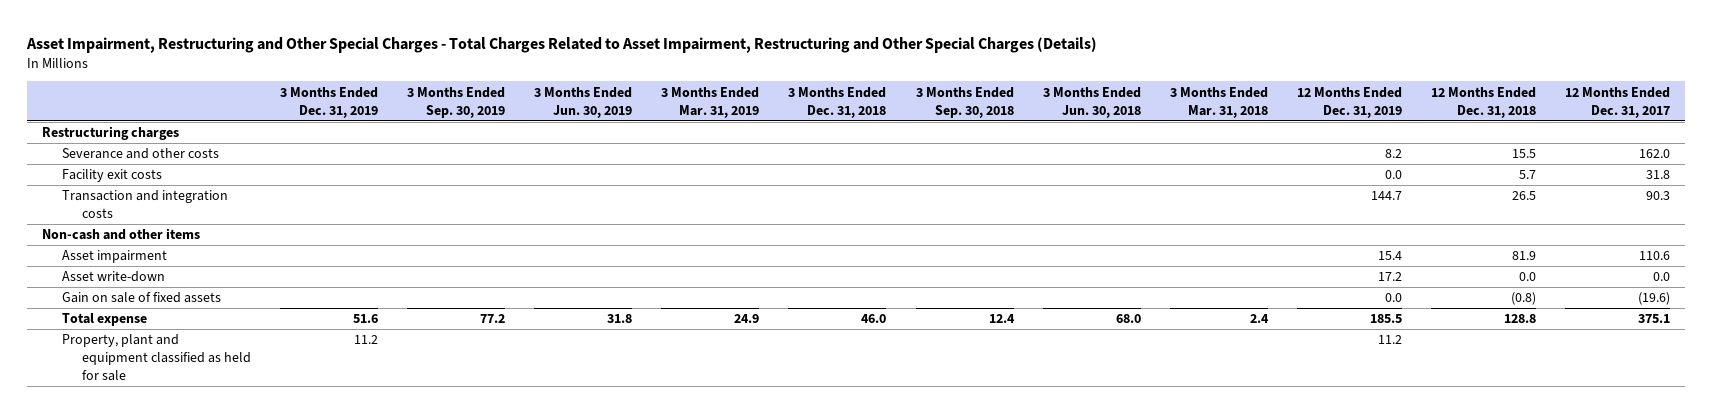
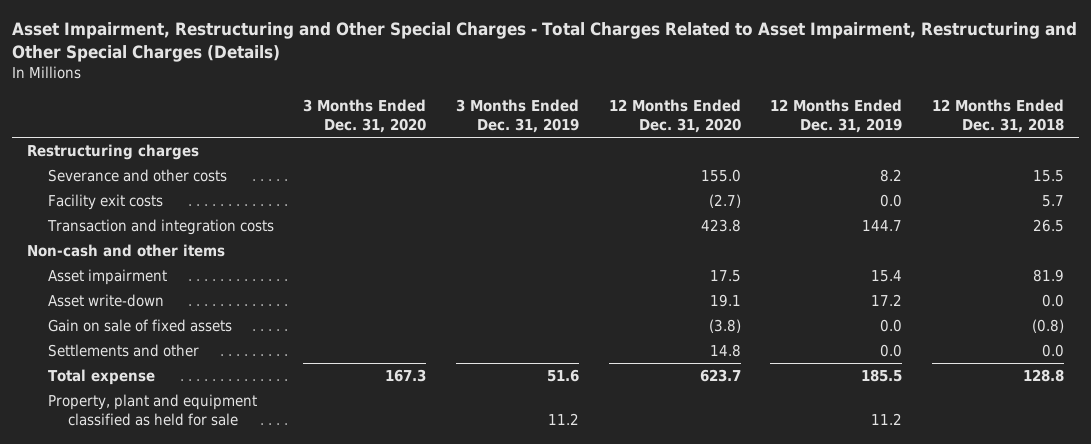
[407,86,506,118] 3 Months Ended Sep. 30, 2019 -> none
[534,86,633,118] 3 Months Ended Jun. 30, 2019 -> none
[661,86,760,118] 3 Months Ended Mar. 31, 2019 -> none
[788,86,887,118] 3 Months Ended Dec. 31, 2018 -> none
[915,86,1014,118] 3 Months Ended Sep. 30, 2018 -> none
[1042,86,1141,118] 3 Months Ended Jun. 30, 2018 -> none
[1169,86,1268,118] 3 Months Ended Mar. 31, 2018 -> none
[1565,86,1671,118] 12 Months Ended Dec. 31, 2017 -> none
none -> [303,99,427,134] 3 Months Ended Dec. 31, 2020
none -> [608,99,741,134] 12 Months Ended Dec. 31, 2020
none -> [47,343,199,357] Settlements and other

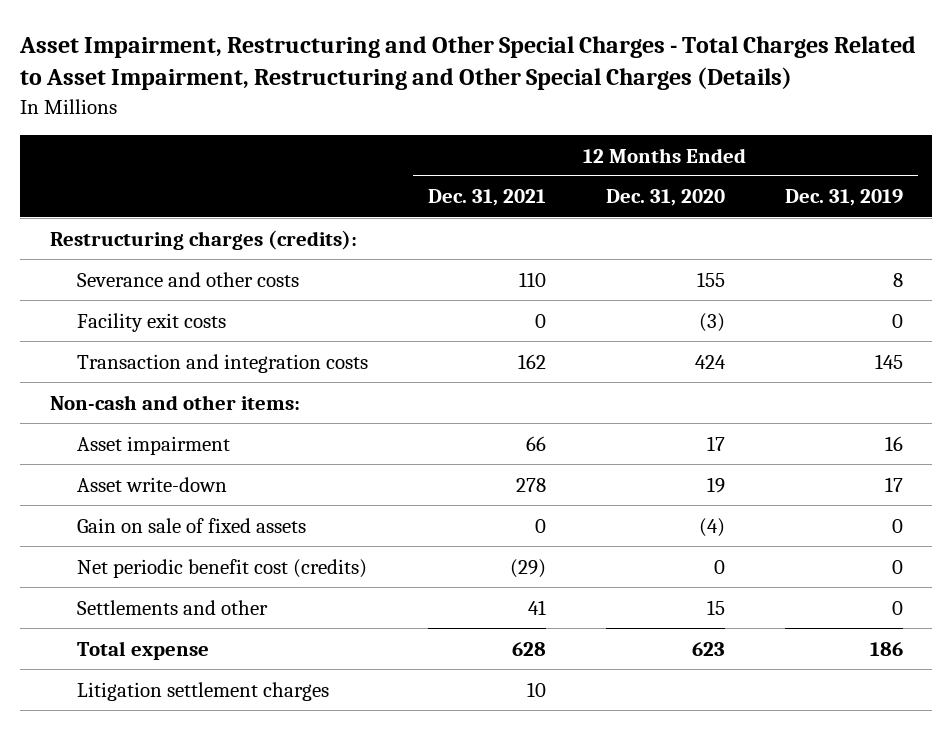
[303,99,427,134] 3 Months Ended Dec. 31, 2020 -> none
[455,99,579,134] 3 Months Ended Dec. 31, 2019 -> none
[932,99,1065,134] 12 Months Ended Dec. 31, 2018 -> none
none -> [427,189,546,207] Dec. 31, 2021
[47,393,257,426] Property, plant and equipment classified as held for sale -> none
[27,143,200,160] Restructuring charges -> [49,229,357,250] Restructuring charges (credits):
[700,168,741,182] 155.0 -> [696,271,725,287] 155
[880,168,903,182] 8.2 -> [892,272,903,287] 8
[708,193,741,208] (2.7) -> [698,312,725,332] (3)
[880,193,903,207] 0.0 -> [891,313,903,328] 0
[700,218,741,232] 423.8 -> [694,354,726,369] 424
[862,219,903,231] 144.7 -> [874,353,903,369] 145
[27,243,226,257] Non-cash and other items -> [49,394,300,410] Non-cash and other items:
[709,269,741,282] 17.5 -> [706,435,725,451] 17
[871,269,903,282] 15.4 -> [884,435,903,451] 16
[709,293,741,307] 19.1 -> [706,476,725,493] 19
[871,293,903,306] 17.2 -> [884,476,903,492] 17
[708,318,741,333] (3.8) -> [698,517,725,537] (4)
[880,318,903,332] 0.0 -> [891,518,903,533] 0
none -> [77,558,368,578] Net periodic benefit cost (credits)
[709,343,741,357] 14.8 -> [706,599,725,615] 15
[880,343,903,357] 0.0 -> [891,600,903,615] 0
[699,368,741,382] 623.7 -> [691,641,725,656] 623
[861,368,903,382] 185.5 -> [869,641,903,656] 186
none -> [77,681,330,701] Litigation settlement charges

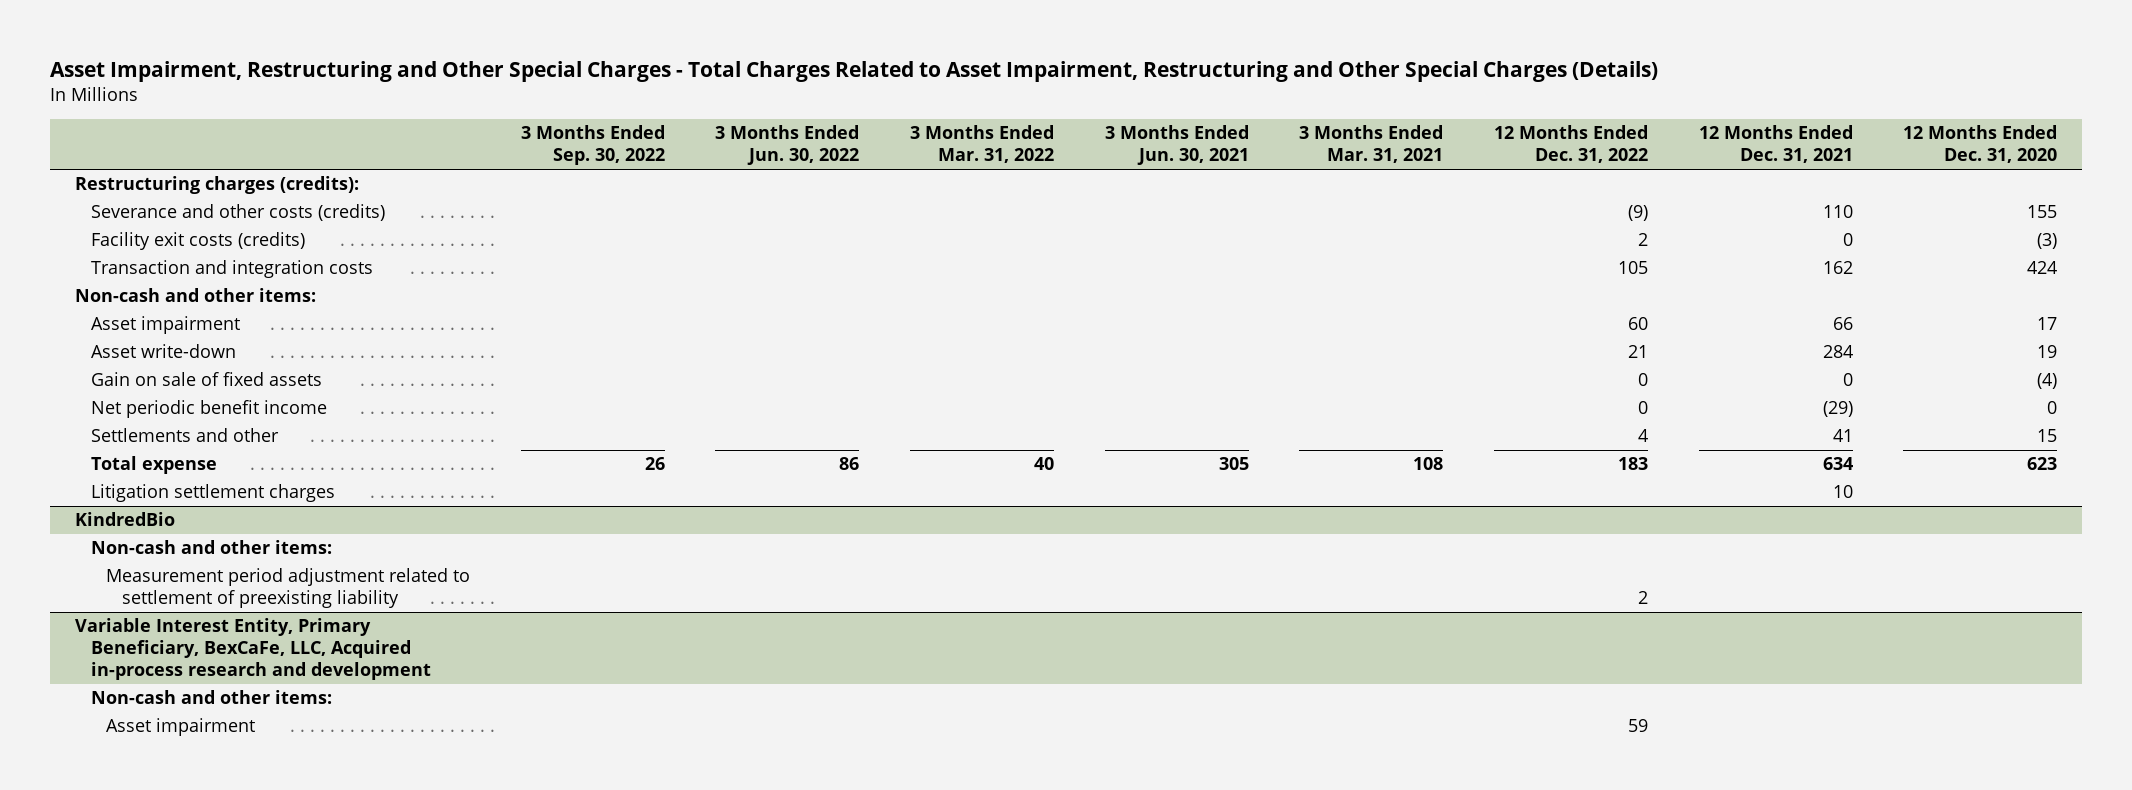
[784,189,903,207] Dec. 31, 2019 -> none
none -> [520,125,665,166] 3 Months Ended Sep. 30, 2022
none -> [715,125,860,166] 3 Months Ended Jun. 30, 2022
none -> [910,125,1055,164] 3 Months Ended Mar. 31, 2022
none -> [1104,125,1249,166] 3 Months Ended Jun. 30, 2021
none -> [1299,125,1444,164] 3 Months Ended Mar. 31, 2021
none -> [1493,125,1648,164] 12 Months Ended Dec. 31, 2022
[77,271,300,287] Severance and other costs -> [90,204,385,222] Severance and other costs (credits)
[77,312,227,332] Facility exit costs -> [90,232,305,251] Facility exit costs (credits)
[515,477,546,492] 278 -> [1822,345,1853,359] 284
[77,558,368,578] Net periodic benefit cost (credits) -> [90,400,327,419] Net periodic benefit income
[511,641,546,656] 628 -> [1822,457,1853,471] 634
none -> [75,512,176,527] KindredBio
none -> [90,540,332,555] Non-cash and other items:
none -> [106,568,471,609] Measurement period adjustment related to settlement of preexisting liability
none -> [75,618,431,681] Variable Interest Entity, Primary Beneficiary, BexCaFe, LLC, Acquired in-process research and development
none -> [90,690,332,705] Non-cash and other items:
none -> [106,718,256,737] Asset impairment

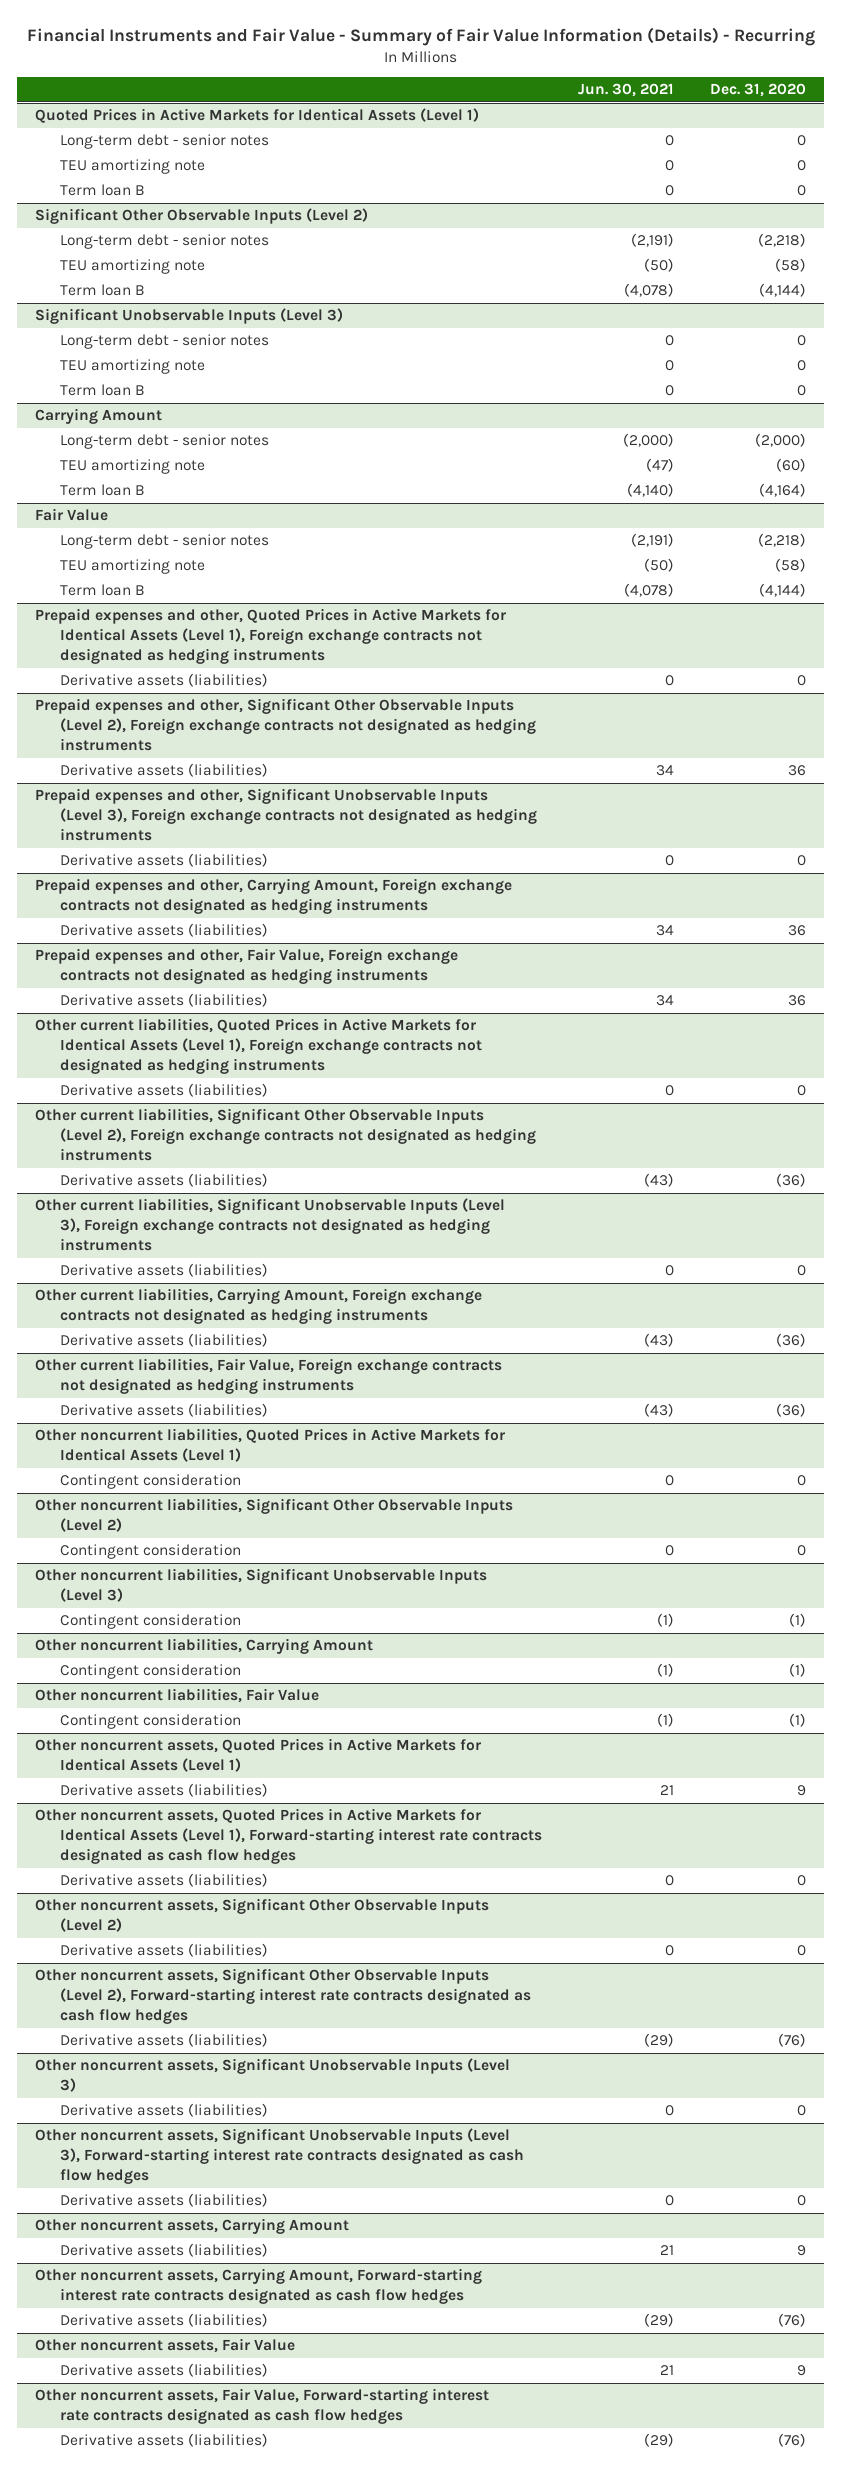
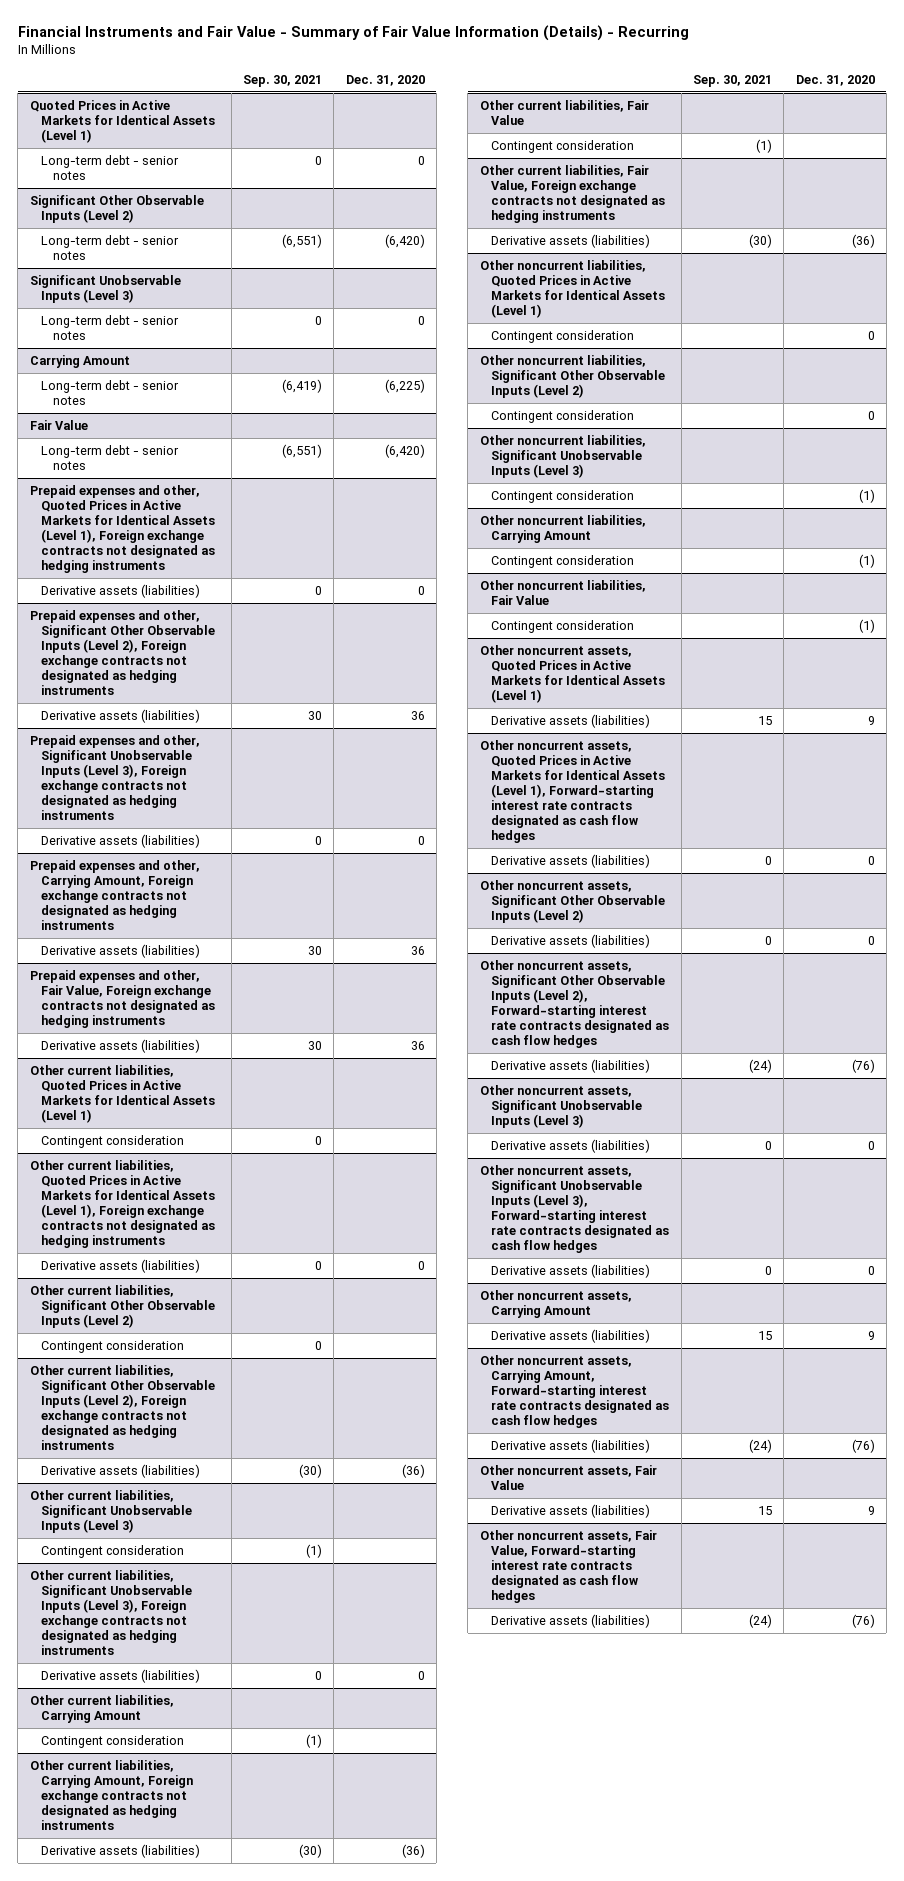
[577,83,674,98] Jun. 30, 2021 -> none
none -> [243,74,323,87] Sep. 30, 2021
[59,159,205,175] TEU amortizing note -> none
[59,184,145,197] Term loan B -> none
[59,259,205,275] TEU amortizing note -> none
[59,284,145,297] Term loan B -> none
[758,233,807,248] (2,218) -> [384,233,425,248] (6,420)
[59,359,205,375] TEU amortizing note -> none
[59,384,145,397] Term loan B -> none
[59,459,205,475] TEU amortizing note -> none
[59,484,145,497] Term loan B -> none
[755,433,807,448] (2,000) -> [384,378,425,393] (6,225)
[59,559,205,575] TEU amortizing note -> none
[59,584,145,597] Term loan B -> none
[758,533,807,548] (2,218) -> [384,443,425,458] (6,420)
none -> [29,1064,216,1124] Other current liabilities, Quoted Prices in Active Markets for Identical Assets (Level 1)
none -> [41,1134,185,1148] Contingent consideration
none -> [29,1284,216,1328] Other current liabilities, Significant Other Observable Inputs (Level 2)
none -> [41,1339,185,1353] Contingent consideration
none -> [29,1489,193,1533] Other current liabilities, Significant Unobservable Inputs (Level 3)
none -> [41,1544,185,1558] Contingent consideration
none -> [29,1694,174,1723] Other current liabilities, Carrying Amount
none -> [41,1734,185,1748] Contingent consideration
none -> [479,99,649,125] Other current liabilities, Fair Value
none -> [491,139,635,153] Contingent consideration

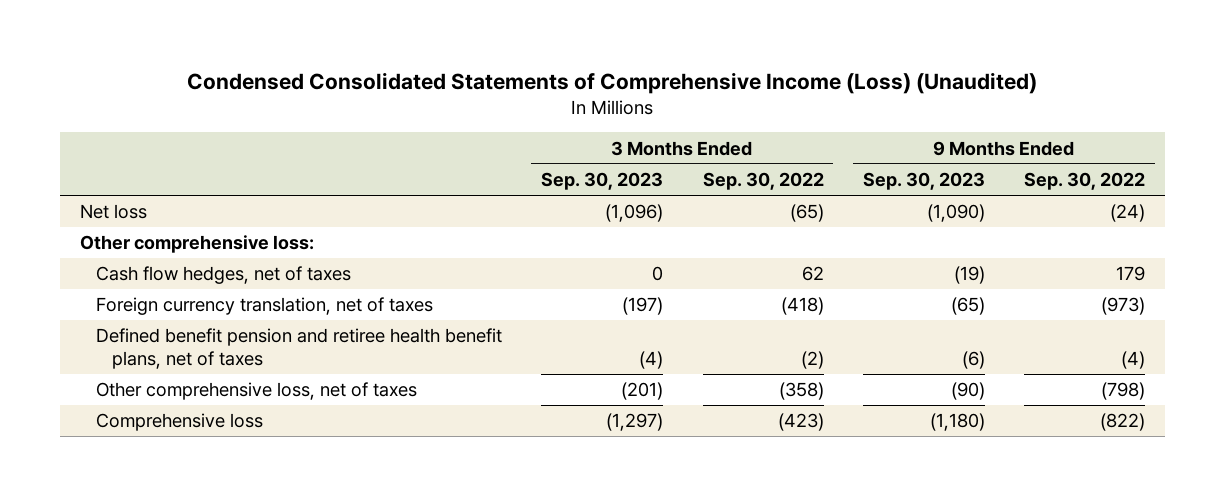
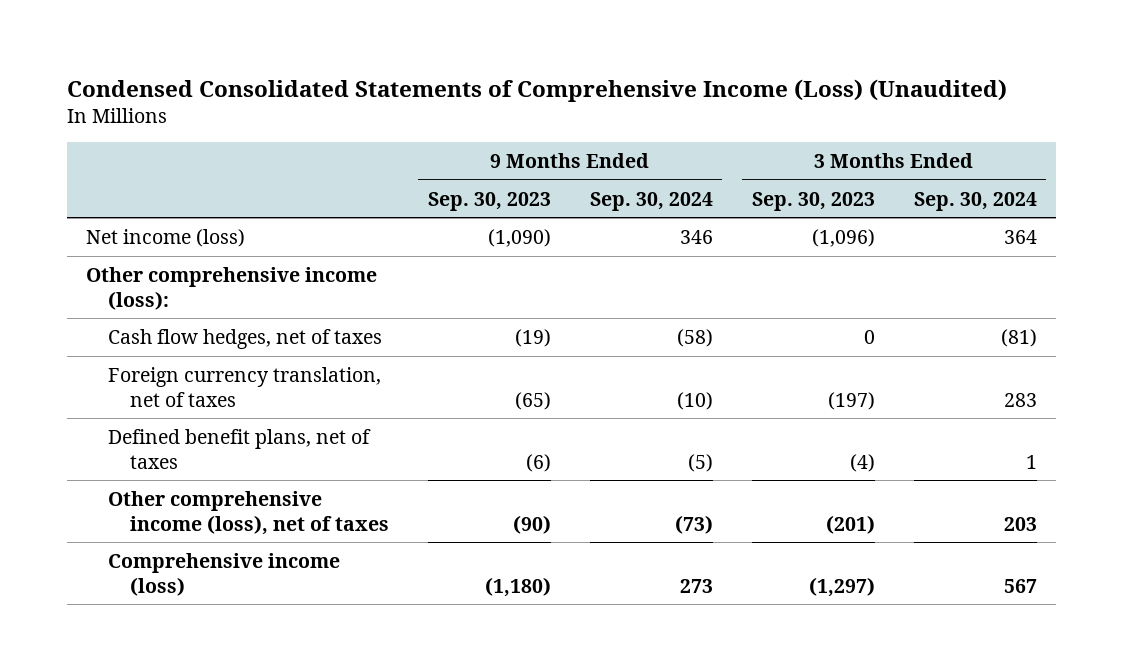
[702,172,824,191] Sep. 30, 2022 -> none
[1024,172,1146,191] Sep. 30, 2022 -> none
none -> [589,191,713,211] Sep. 30, 2024
none -> [913,191,1037,211] Sep. 30, 2024
[79,204,147,220] Net loss -> [86,228,246,247] Net income (loss)
[79,235,314,254] Other comprehensive loss: -> [86,266,378,310] Other comprehensive income (loss):
[95,328,502,370] Defined benefit pension and retiree health benefit plans, net of taxes -> [107,428,371,469] Defined benefit plans, net of taxes
[95,382,417,401] Other comprehensive loss, net of taxes -> [107,490,389,535] Other comprehensive income (loss), net of taxes
[95,413,263,432] Comprehensive loss -> [107,552,340,596] Comprehensive income (loss)

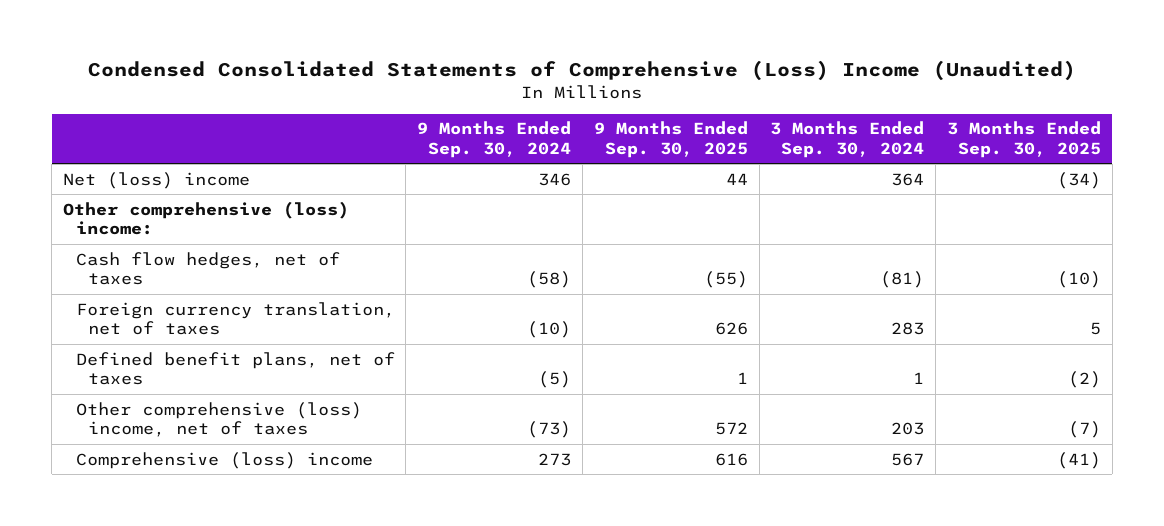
[66,78,1007,102] Condensed Consolidated Statements of Comprehensive Income (Loss) (Unaudited) -> [87,60,1076,82] Condensed Consolidated Statements of Comprehensive (Loss) Income (Unaudited)
[427,191,551,211] Sep. 30, 2023 -> none
[751,191,875,211] Sep. 30, 2023 -> none
none -> [593,121,748,158] 9 Months Ended Sep. 30, 2025
none -> [946,121,1101,158] 3 Months Ended Sep. 30, 2025
[86,228,246,247] Net income (loss) -> [62,171,250,189] Net (loss) income
[86,266,378,310] Other comprehensive income (loss): -> [62,200,349,236] Other comprehensive (loss) income:
[107,490,389,535] Other comprehensive income (loss), net of taxes -> [75,401,362,438] Other comprehensive (loss) income, net of taxes
[107,552,340,596] Comprehensive income (loss) -> [75,451,373,469] Comprehensive (loss) income

